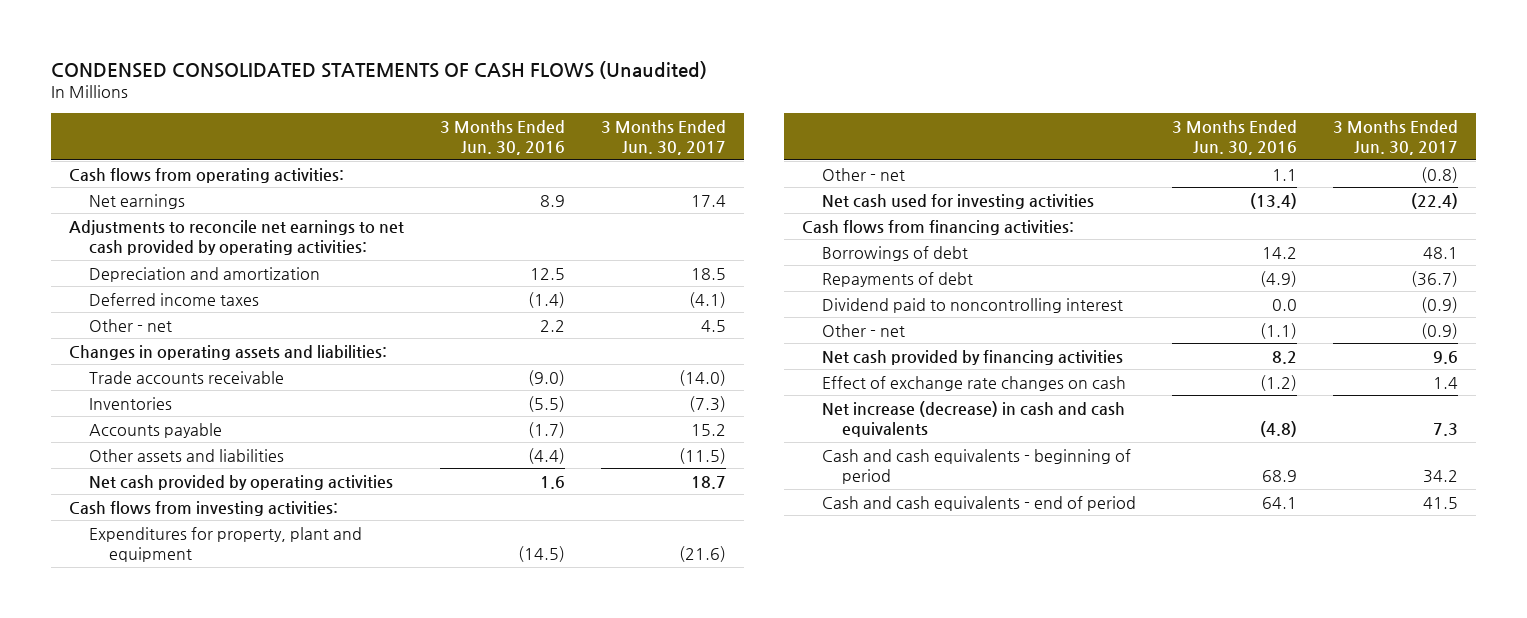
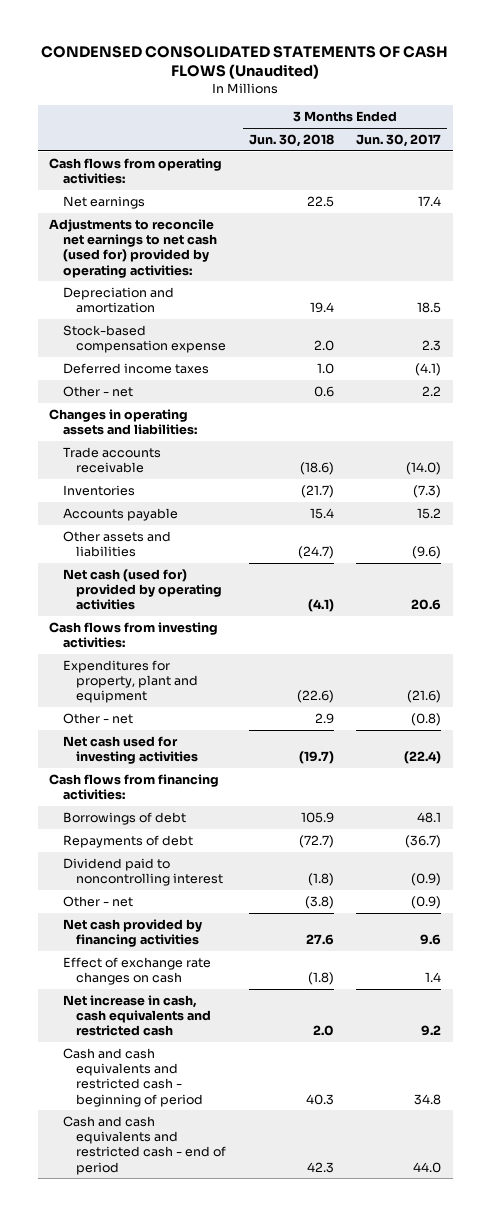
[439,119,565,156] 3 Months Ended Jun. 30, 2016 -> none
none -> [248,133,334,147] Jun. 30, 2018
[68,219,404,256] Adjustments to reconcile net earnings to net cash provided by operating activities: -> [48,218,217,278] Adjustments to reconcile net earnings to net cash (used for) provided by operating activities:
none -> [62,324,227,354] Stock-based compensation expense
[700,319,726,332] 4.5 -> [422,385,442,396] 2.2
[678,447,726,464] (11.5) -> [412,546,442,560] (9.6)
[88,474,393,490] Net cash provided by operating activities -> [62,568,223,611] Net cash (used for) provided by operating activities
[690,475,726,489] 18.7 -> [411,599,442,611] 20.6
[821,400,1125,438] Net increase (decrease) in cash and cash equivalents -> [62,994,212,1037] Net increase in cash, cash equivalents and restricted cash
[1433,423,1459,437] 7.3 -> [421,1025,442,1037] 9.2
[821,448,1131,485] Cash and cash equivalents - beginning of period -> [62,1047,204,1107] Cash and cash equivalents and restricted cash - beginning of period
[1423,470,1459,484] 34.2 -> [414,1093,442,1105] 34.8
[821,495,1136,511] Cash and cash equivalents - end of period -> [62,1115,227,1175] Cash and cash equivalents and restricted cash - end of period
[1423,496,1459,509] 41.5 -> [413,1161,442,1173] 44.0

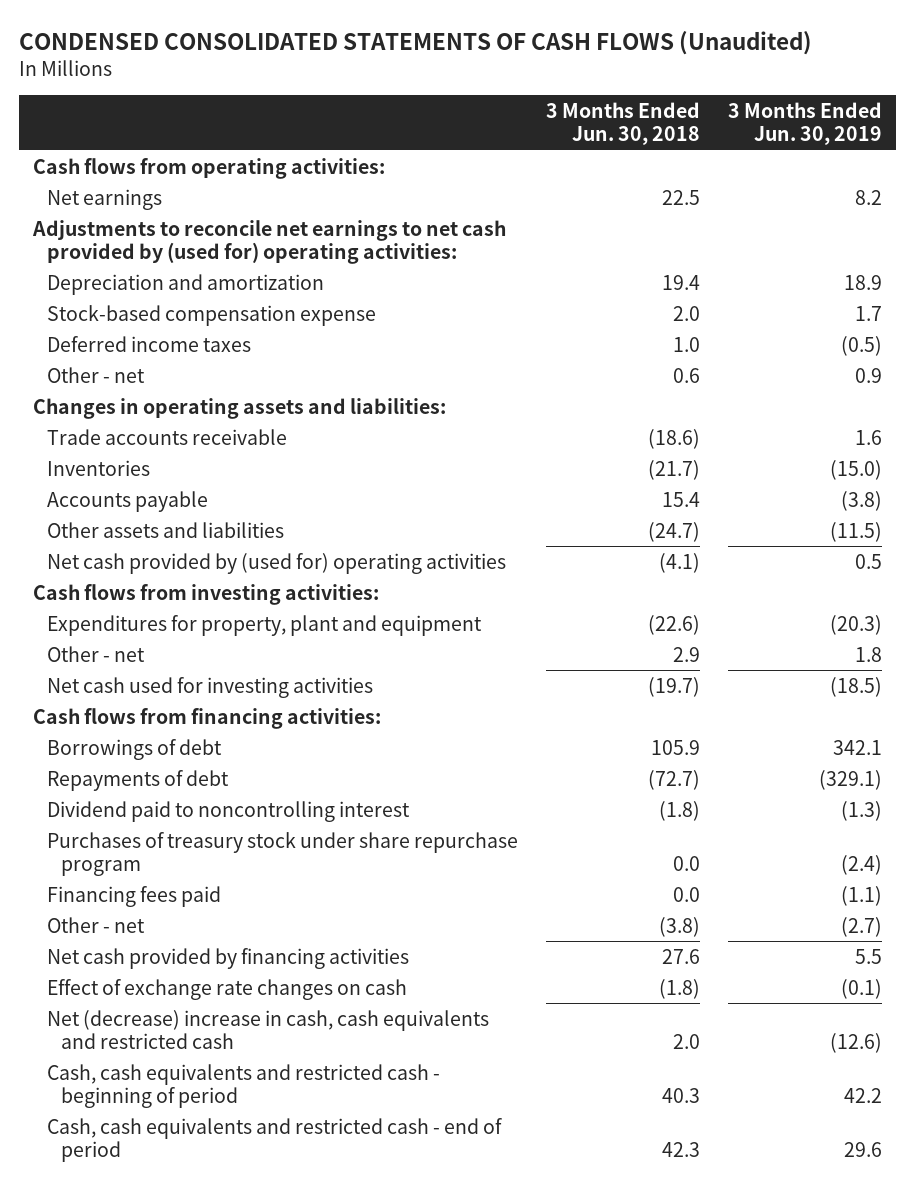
[356,133,442,147] Jun. 30, 2017 -> none
none -> [727,102,882,146] 3 Months Ended Jun. 30, 2019
[48,218,217,278] Adjustments to reconcile net earnings to net cash (used for) provided by operating activities: -> [32,219,507,265] Adjustments to reconcile net earnings to net cash provided by (used for) operating activities:
[62,568,223,611] Net cash (used for) provided by operating activities -> [47,552,507,574] Net cash provided by (used for) operating activities
none -> [47,831,519,877] Purchases of treasury stock under share repurchase program
none -> [47,885,222,907] Financing fees paid
[62,994,212,1037] Net increase in cash, cash equivalents and restricted cash -> [47,1009,490,1050] Net (decrease) increase in cash, cash equivalents and restricted cash
[62,1047,204,1107] Cash and cash equivalents and restricted cash - beginning of period -> [47,1063,441,1109] Cash, cash equivalents and restricted cash - beginning of period
[62,1115,227,1175] Cash and cash equivalents and restricted cash - end of period -> [47,1117,503,1163] Cash, cash equivalents and restricted cash - end of period

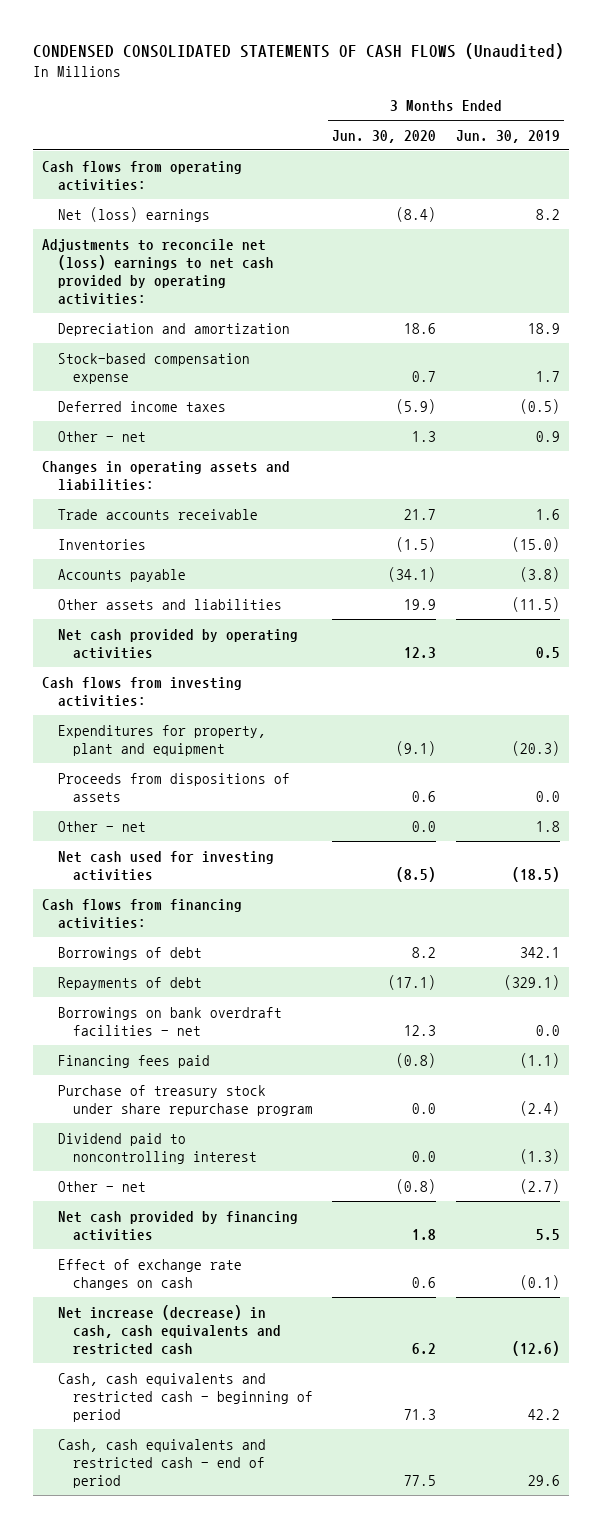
[545,102,700,146] 3 Months Ended Jun. 30, 2018 -> none
none -> [332,129,437,143] Jun. 30, 2020
[47,188,163,210] Net earnings -> [57,206,210,222] Net (loss) earnings
[32,219,507,265] Adjustments to reconcile net earnings to net cash provided by (used for) operating activities: -> [42,238,274,306] Adjustments to reconcile net (loss) earnings to net cash provided by operating activities:
[47,552,507,574] Net cash provided by (used for) operating activities -> [57,628,298,659] Net cash provided by operating activities
none -> [57,772,290,802] Proceeds from dispositions of assets
[47,831,519,877] Purchases of treasury stock under share repurchase program -> none
none -> [57,1006,282,1036] Borrowings on bank overdraft facilities - net
none -> [57,1084,314,1116] Purchase of treasury stock under share repurchase program
[47,800,411,822] Dividend paid to noncontrolling interest -> [57,1132,258,1164] Dividend paid to noncontrolling interest
[47,1009,490,1050] Net (decrease) increase in cash, cash equivalents and restricted cash -> [57,1304,282,1355] Net increase (decrease) in cash, cash equivalents and restricted cash

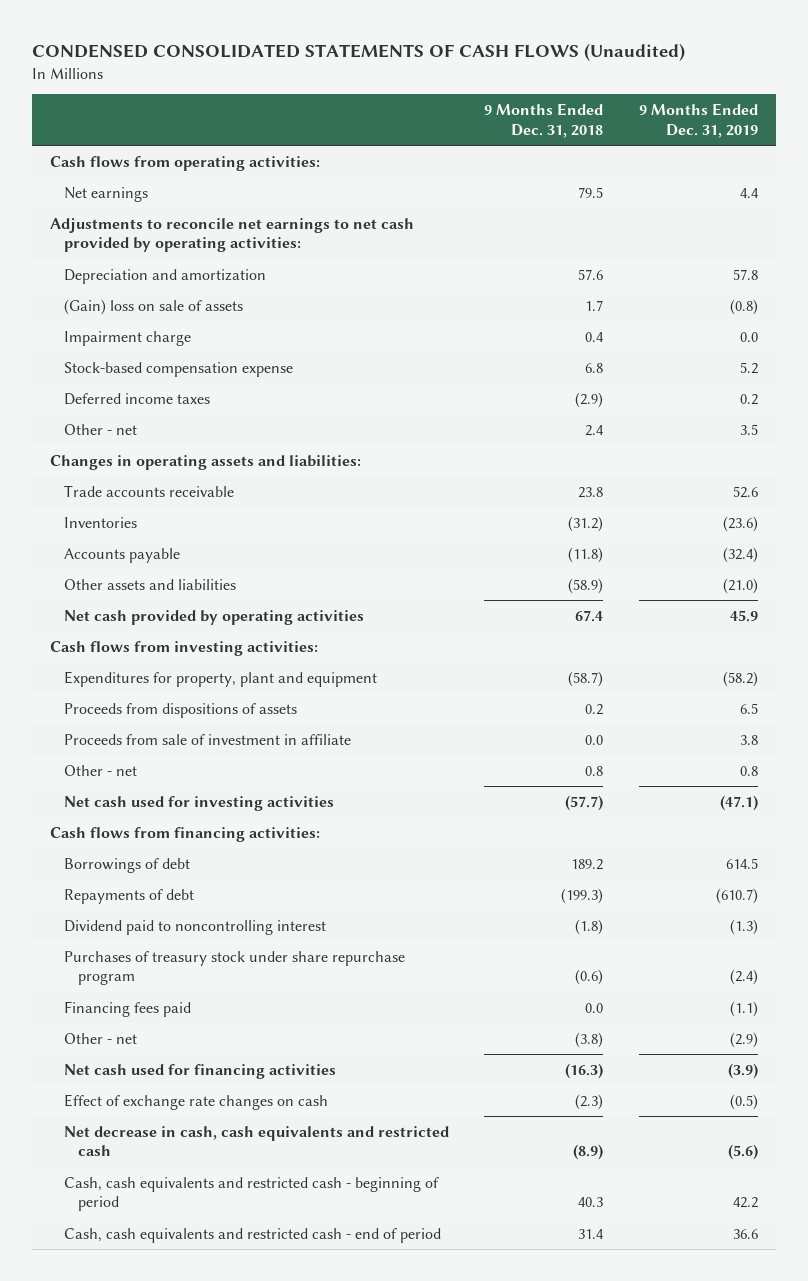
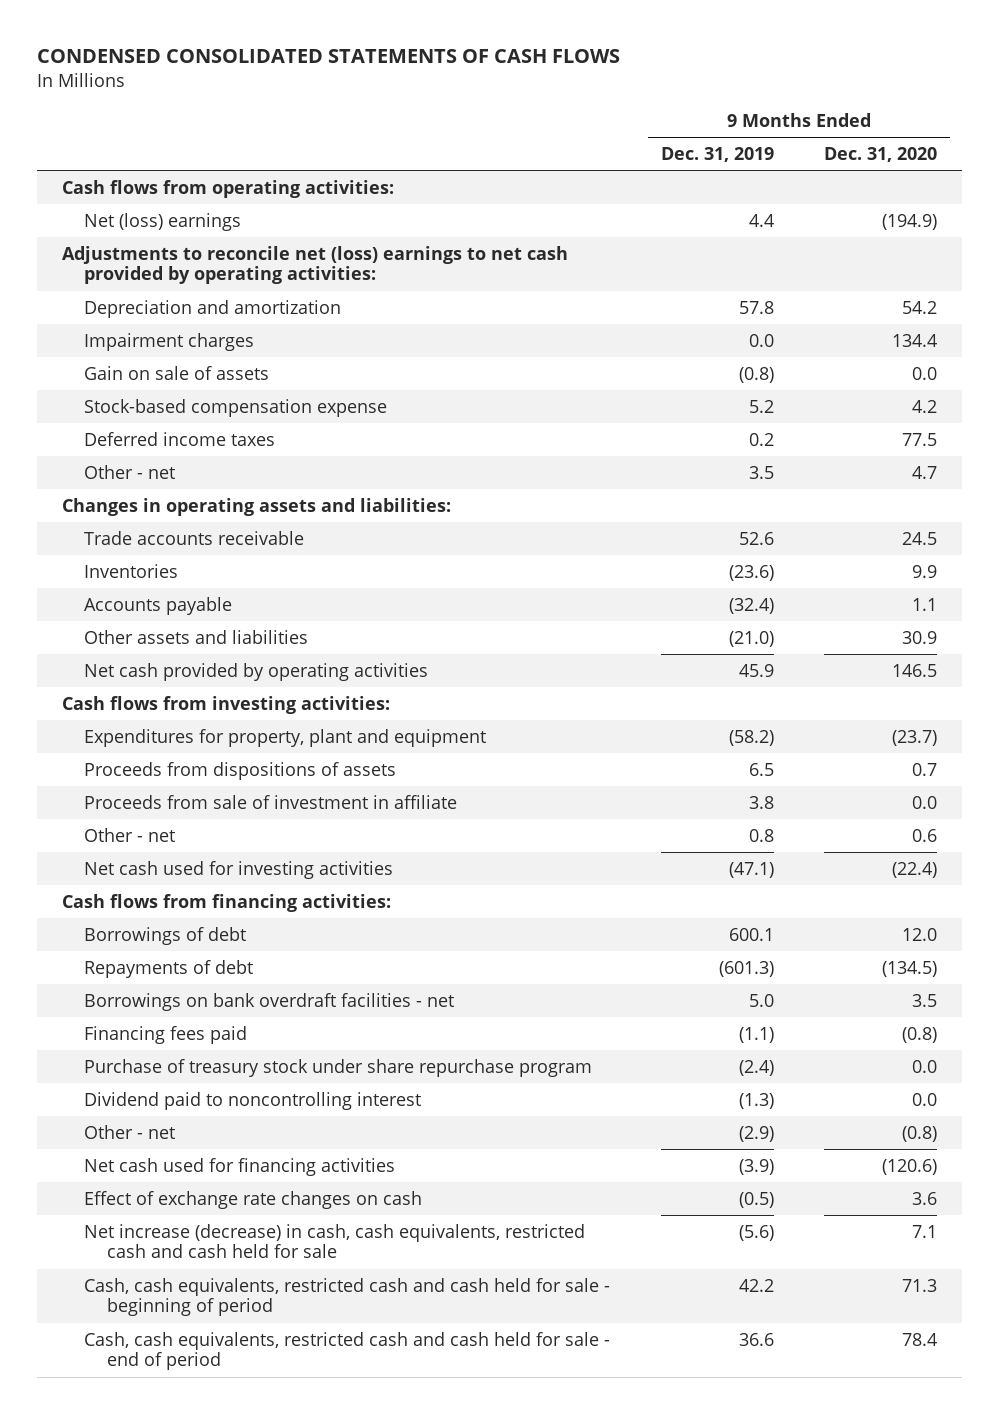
[32,43,686,62] CONDENSED CONSOLIDATED STATEMENTS OF CASH FLOWS (Unaudited) -> [36,49,620,64] CONDENSED CONSOLIDATED STATEMENTS OF CASH FLOWS
[484,103,604,138] 9 Months Ended Dec. 31, 2018 -> none
none -> [823,146,937,162] Dec. 31, 2020
[63,186,148,202] Net earnings -> [84,212,242,231] Net (loss) earnings
[50,217,415,253] Adjustments to reconcile net earnings to net cash provided by operating activities: -> [61,245,568,285] Adjustments to reconcile net (loss) earnings to net cash provided by operating activities:
[63,330,191,346] Impairment charge -> none
none -> [84,332,255,351] Impairment charges
[63,298,243,315] (Gain) loss on sale of assets -> [84,365,270,380] Gain on sale of assets
[63,950,405,986] Purchases of treasury stock under share repurchase program -> none
[726,857,759,869] 614.5 -> [728,927,774,941] 600.1
[716,887,759,904] (610.7) -> [718,960,774,977] (601.3)
none -> [84,992,455,1011] Borrowings on bank overdraft facilities - net
none -> [84,1058,593,1077] Purchase of treasury stock under share repurchase program
[63,919,326,935] Dividend paid to noncontrolling interest -> [84,1091,422,1110] Dividend paid to noncontrolling interest
[63,1125,449,1157] Net decrease in cash, cash equivalents and restricted cash -> [84,1223,586,1259] Net increase (decrease) in cash, cash equivalents, restricted cash and cash held for sale
[63,1176,439,1212] Cash, cash equivalents and restricted cash - beginning of period -> [84,1277,611,1317] Cash, cash equivalents, restricted cash and cash held for sale - beginning of period
[63,1227,441,1243] Cash, cash equivalents and restricted cash - end of period -> [84,1331,611,1371] Cash, cash equivalents, restricted cash and cash held for sale - end of period

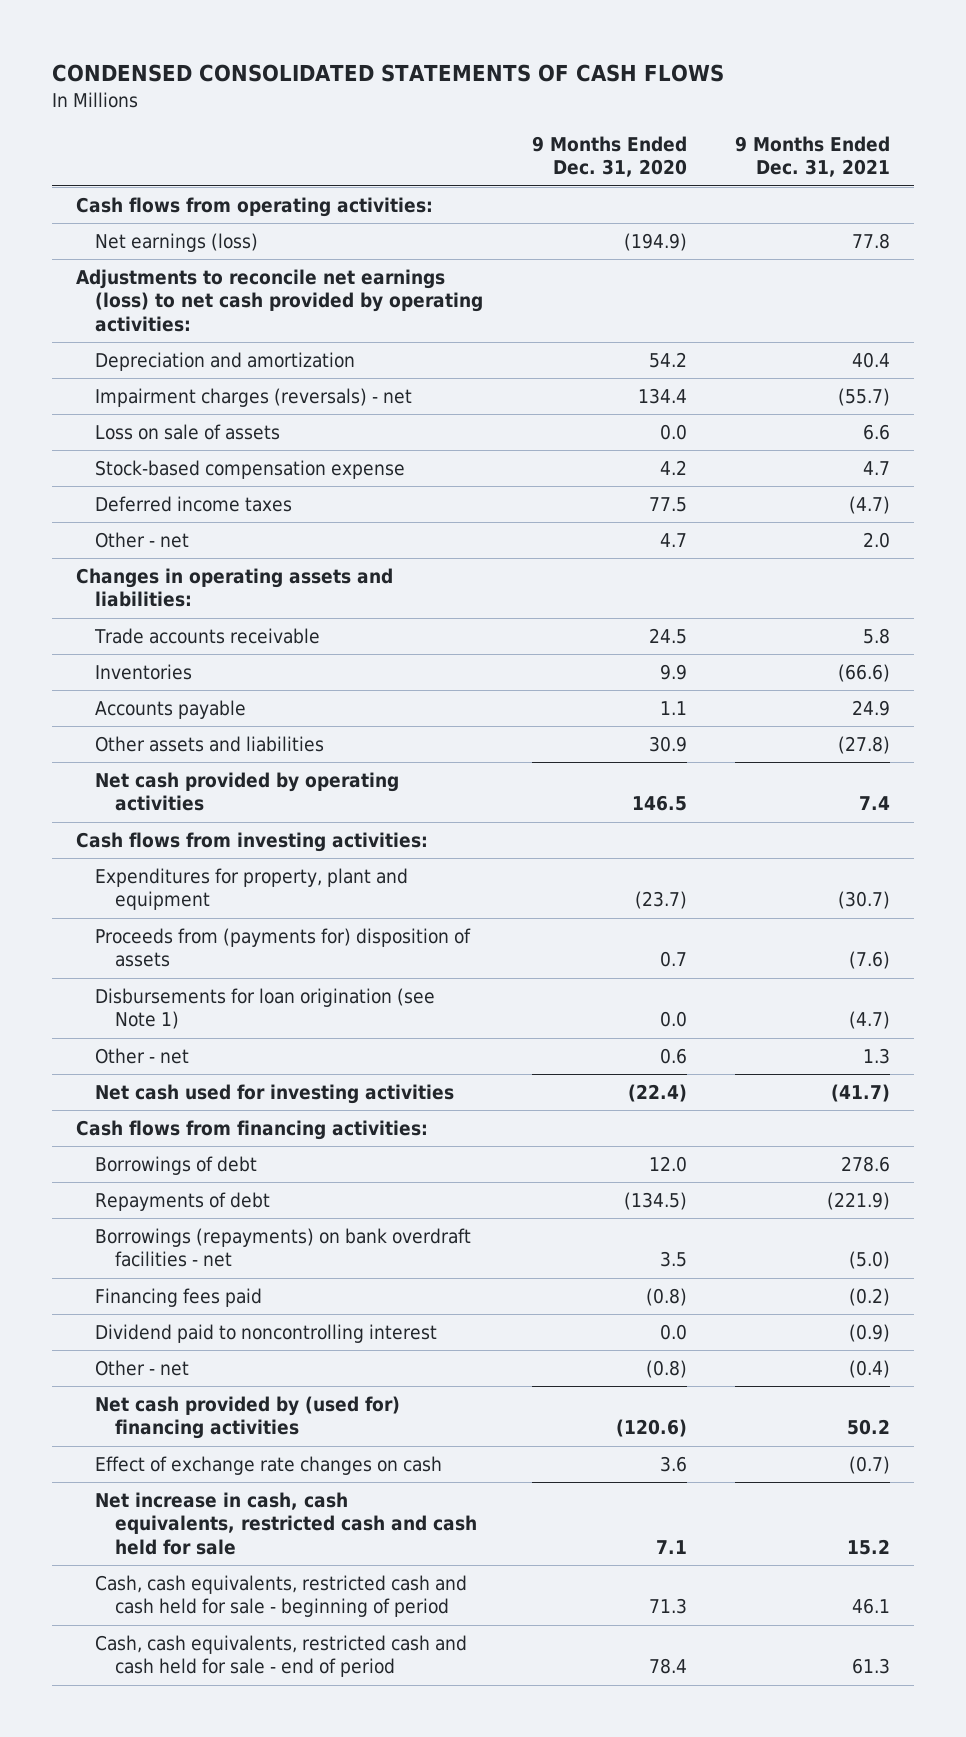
[660,146,774,162] Dec. 31, 2019 -> none
none -> [734,136,890,178] 9 Months Ended Dec. 31, 2021
[84,212,242,231] Net (loss) earnings -> [95,233,259,253] Net earnings (loss)
[61,245,568,285] Adjustments to reconcile net (loss) earnings to net cash provided by operating activities: -> [75,269,484,332] Adjustments to reconcile net earnings (loss) to net cash provided by operating activities:
[84,332,255,351] Impairment charges -> [95,388,413,408] Impairment charges (reversals) - net
[84,365,270,380] Gain on sale of assets -> [95,424,281,441] Loss on sale of assets
[84,794,458,809] Proceeds from sale of investment in affiliate -> none
[84,761,397,780] Proceeds from dispositions of assets -> [95,928,472,968] Proceeds from (payments for) disposition of assets
none -> [95,988,436,1030] Disbursements for loan origination (see Note 1)
[84,992,455,1011] Borrowings on bank overdraft facilities - net -> [95,1228,472,1268] Borrowings (repayments) on bank overdraft facilities - net
[84,1058,593,1077] Purchase of treasury stock under share repurchase program -> none
[84,1157,396,1176] Net cash used for financing activities -> [95,1396,401,1440] Net cash provided by (used for) financing activities
[84,1223,586,1259] Net increase (decrease) in cash, cash equivalents, restricted cash and cash held for sale -> [95,1492,478,1555] Net increase in cash, cash equivalents, restricted cash and cash held for sale

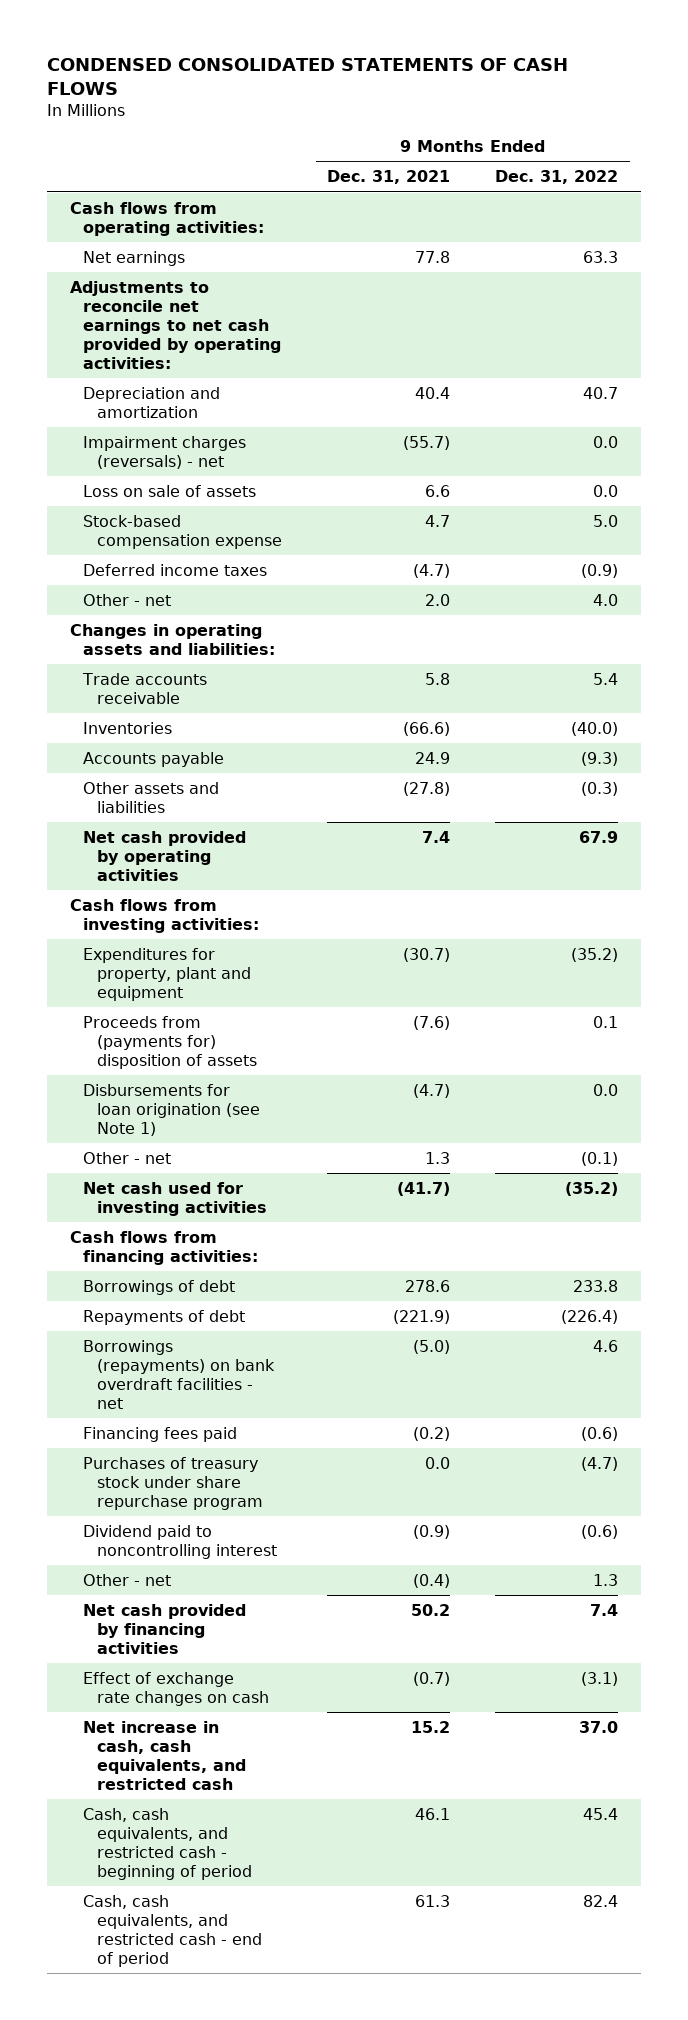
[531,136,687,178] 9 Months Ended Dec. 31, 2020 -> none
none -> [495,170,619,185] Dec. 31, 2022
[95,233,259,253] Net earnings (loss) -> [83,250,186,266] Net earnings
[75,269,484,332] Adjustments to reconcile net earnings (loss) to net cash provided by operating activities: -> [69,280,282,369] Adjustments to reconcile net earnings to net cash provided by operating activities:
none -> [83,1456,264,1510] Purchases of treasury stock under share repurchase program
[95,1396,401,1440] Net cash provided by (used for) financing activities -> [83,1603,247,1654] Net cash provided by financing activities
[95,1492,478,1555] Net increase in cash, cash equivalents, restricted cash and cash held for sale -> [83,1720,247,1790] Net increase in cash, cash equivalents, and restricted cash
[95,1575,468,1618] Cash, cash equivalents, restricted cash and cash held for sale - beginning of period -> [83,1807,253,1880] Cash, cash equivalents, and restricted cash - beginning of period
[95,1635,468,1678] Cash, cash equivalents, restricted cash and cash held for sale - end of period -> [83,1894,263,1967] Cash, cash equivalents, and restricted cash - end of period

